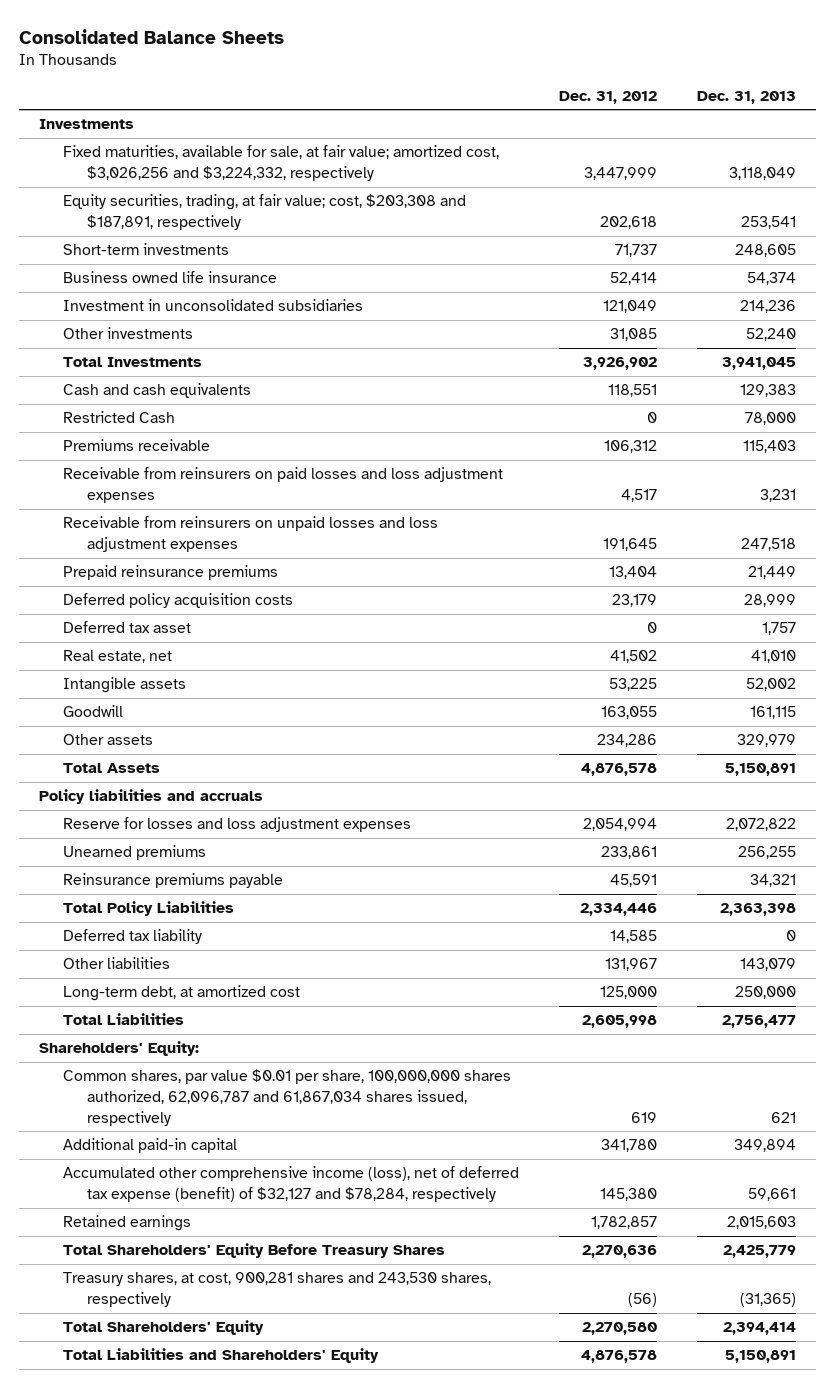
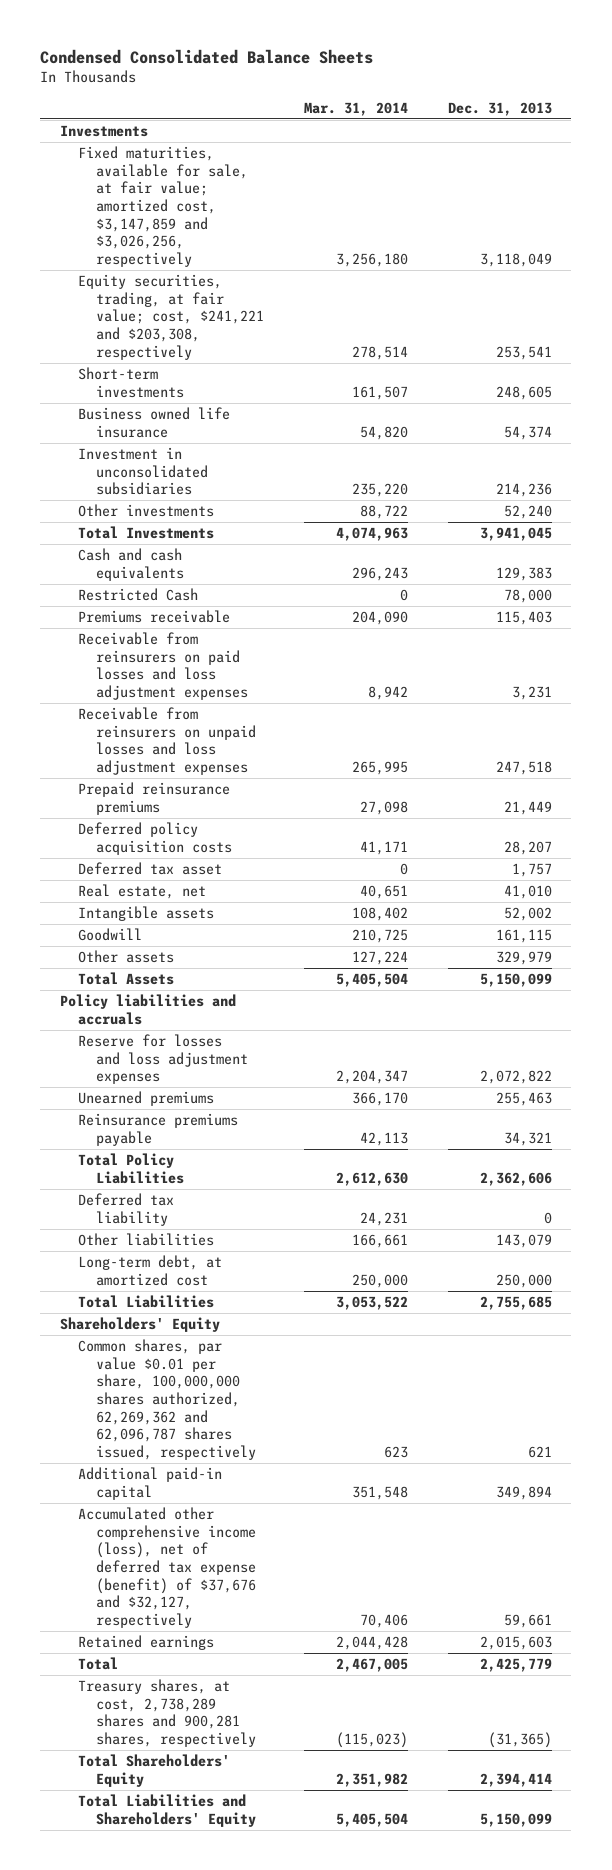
[18,28,284,44] Consolidated Balance Sheets -> [40,48,374,64] Condensed Consolidated Balance Sheets
[559,90,658,104] Dec. 31, 2012 -> none
none -> [303,101,408,116] Mar. 31, 2014
[63,145,500,182] Fixed maturities, available for sale, at fair value; amortized cost, $3,026,256 and $3,224,332, respectively -> [78,146,248,268] Fixed maturities, available for sale, at fair value; amortized cost, $3,147,859 and $3,026,256, respectively
[63,194,467,231] Equity securities, trading, at fair value; cost, $203,308 and $187,891, respectively -> [78,274,264,360] Equity securities, trading, at fair value; cost, $241,221 and $203,308, respectively
[744,594,797,608] 28,999 -> [503,840,552,855] 28,207
[725,763,797,777] 5,150,891 -> [479,973,552,988] 5,150,099
[738,846,797,860] 256,255 -> [495,1092,552,1107] 255,463
[720,903,797,917] 2,363,398 -> [479,1171,552,1186] 2,362,606
[722,1015,797,1029] 2,756,477 -> [479,1296,552,1311] 2,755,685
[38,1041,199,1057] Shareholders' Equity: -> [60,1317,221,1333] Shareholders' Equity
[63,1069,512,1126] Common shares, par value $0.01 per share, 100,000,000 shares authorized, 62,096,787 and 61,867,034 shares issued, respectively -> [78,1339,256,1461] Common shares, par value $0.01 per share, 100,000,000 shares authorized, 62,269,362 and 62,096,787 shares issued, respectively
[63,1166,520,1203] Accumulated other comprehensive income (loss), net of deferred tax expense (benefit) of $32,127 and $78,284, respectively -> [78,1507,256,1629] Accumulated other comprehensive income (loss), net of deferred tax expense (benefit) of $37,676 and $32,127, respectively
[63,1243,446,1259] Total Shareholders' Equity Before Treasury Shares -> [78,1657,119,1671] Total
[63,1272,492,1308] Treasury shares, at cost, 900,281 shares and 243,530 shares, respectively -> [78,1679,256,1748] Treasury shares, at cost, 2,738,289 shares and 900,281 shares, respectively
[725,1350,797,1364] 5,150,891 -> [479,1812,552,1827] 5,150,099

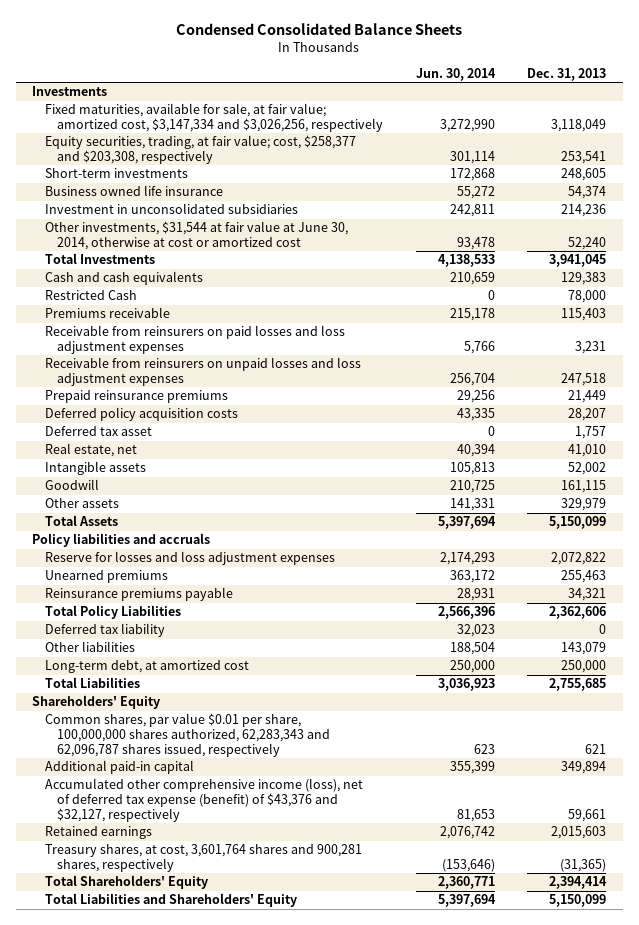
[303,101,408,116] Mar. 31, 2014 -> none
none -> [415,68,496,82] Jun. 30, 2014
[78,146,248,268] Fixed maturities, available for sale, at fair value; amortized cost, $3,147,859 and $3,026,256, respectively -> [44,103,384,132] Fixed maturities, available for sale, at fair value; amortized cost, $3,147,334 and $3,026,256, respectively
[78,274,264,360] Equity securities, trading, at fair value; cost, $241,221 and $203,308, respectively -> [44,135,356,164] Equity securities, trading, at fair value; cost, $258,377 and $203,308, respectively
[78,504,215,518] Other investments -> [44,221,348,250] Other investments, $31,544 at fair value at June 30, 2014, otherwise at cost or amortized cost
[78,1339,256,1461] Common shares, par value $0.01 per share, 100,000,000 shares authorized, 62,269,362 and 62,096,787 shares issued, respectively -> [44,713,331,757] Common shares, par value $0.01 per share, 100,000,000 shares authorized, 62,283,343 and 62,096,787 shares issued, respectively
[78,1507,256,1629] Accumulated other comprehensive income (loss), net of deferred tax expense (benefit) of $37,676 and $32,127, respectively -> [44,778,363,822] Accumulated other comprehensive income (loss), net of deferred tax expense (benefit) of $43,376 and $32,127, respectively
[78,1657,119,1671] Total -> none
[78,1679,256,1748] Treasury shares, at cost, 2,738,289 shares and 900,281 shares, respectively -> [44,844,362,872] Treasury shares, at cost, 3,601,764 shares and 900,281 shares, respectively

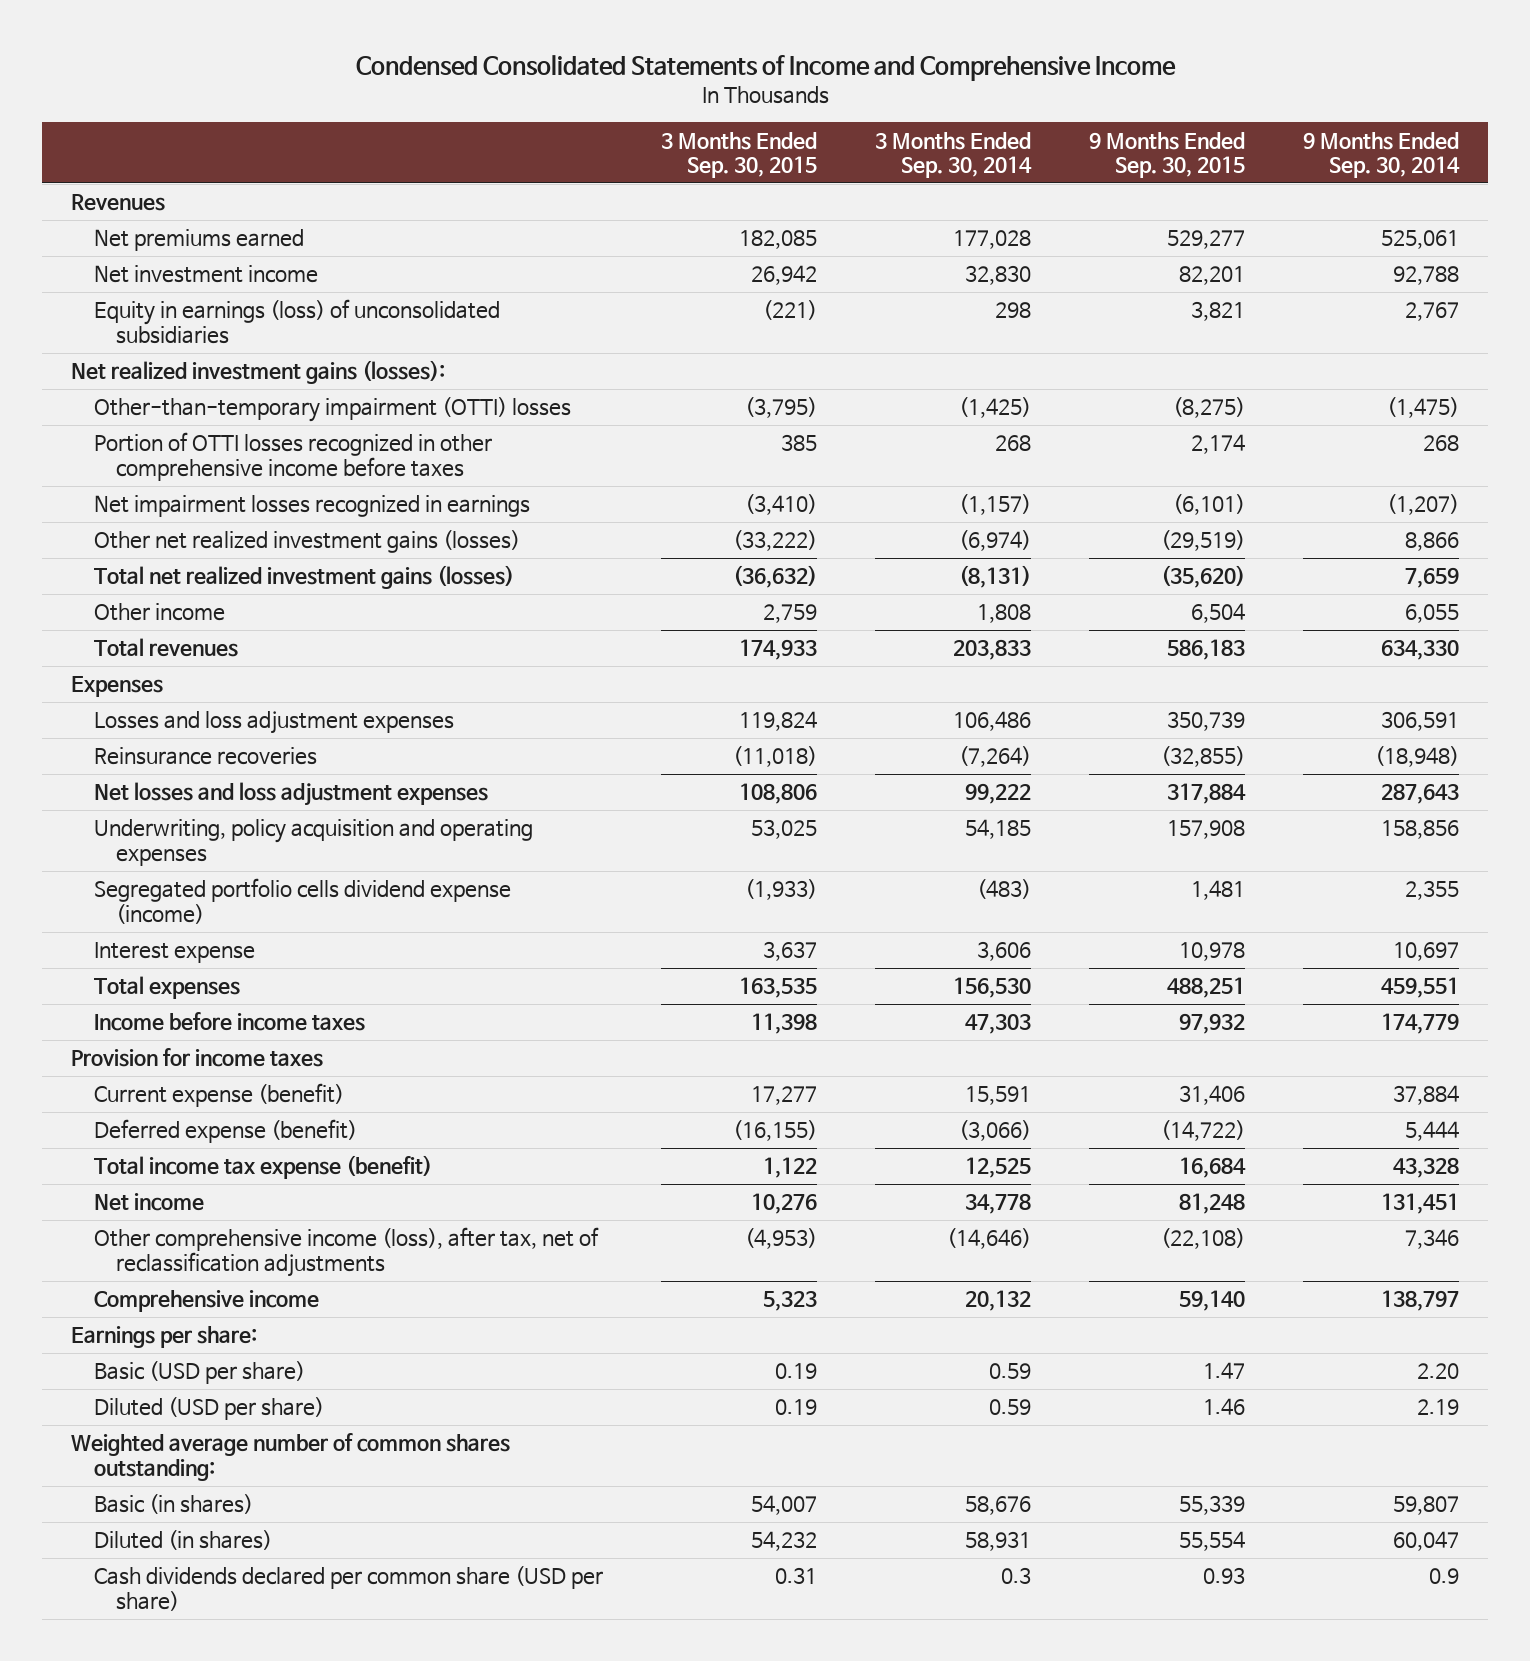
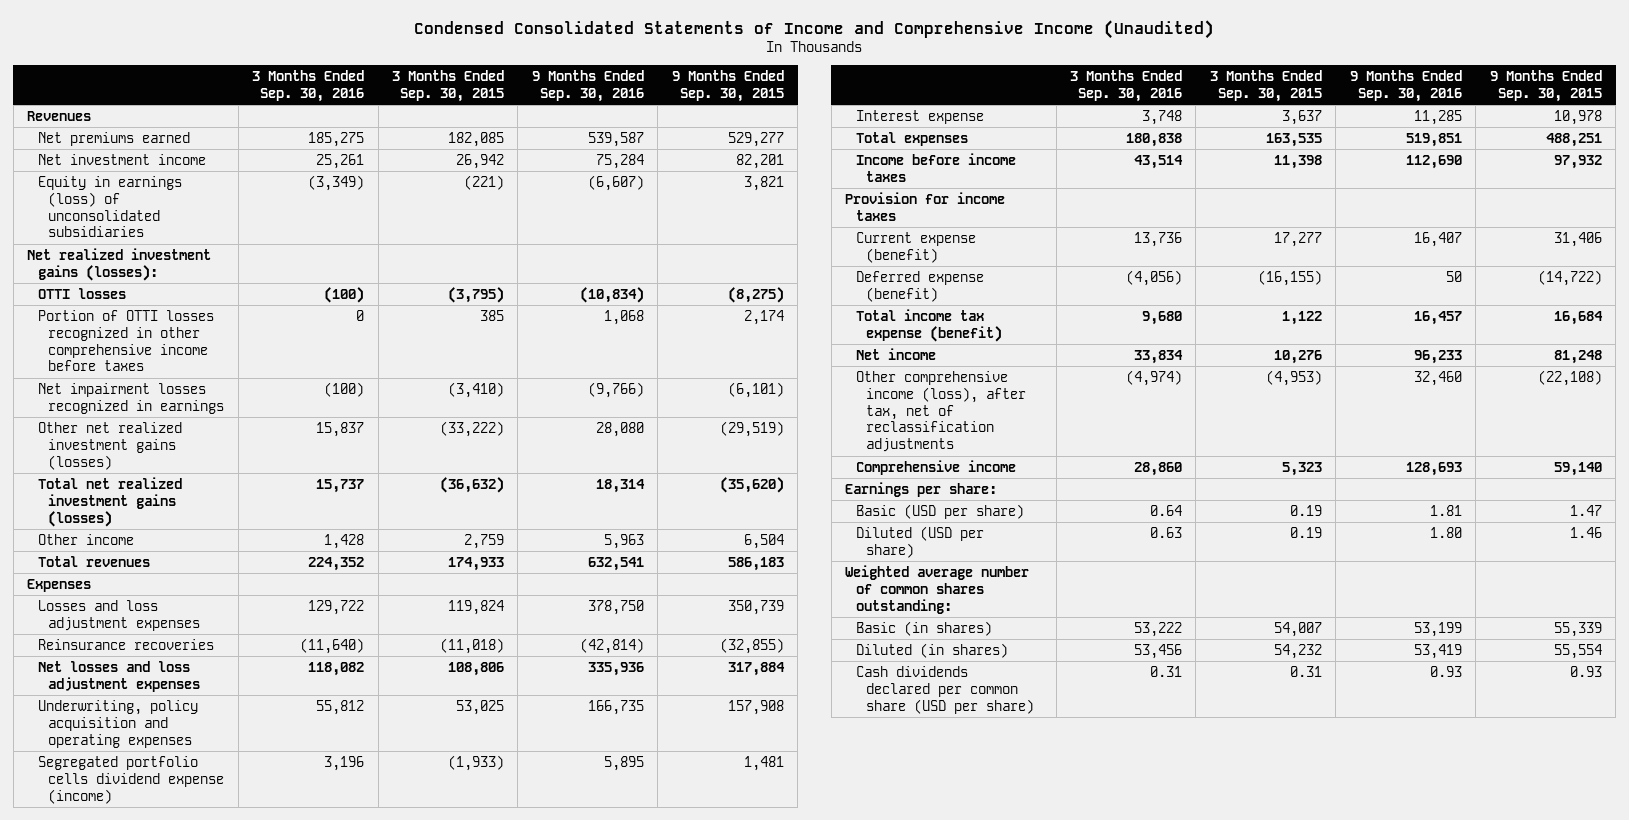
[356,55,1177,82] Condensed Consolidated Statements of Income and Comprehensive Income -> [414,19,1215,39] Condensed Consolidated Statements of Income and Comprehensive Income (Unaudited)
[874,131,1032,179] 3 Months Ended Sep. 30, 2014 -> none
[1302,131,1460,179] 9 Months Ended Sep. 30, 2014 -> none
none -> [252,69,365,102] 3 Months Ended Sep. 30, 2016
none -> [531,69,644,102] 9 Months Ended Sep. 30, 2016
[93,397,571,423] Other-than-temporary impairment (OTTI) losses -> [37,287,126,299] OTTI losses

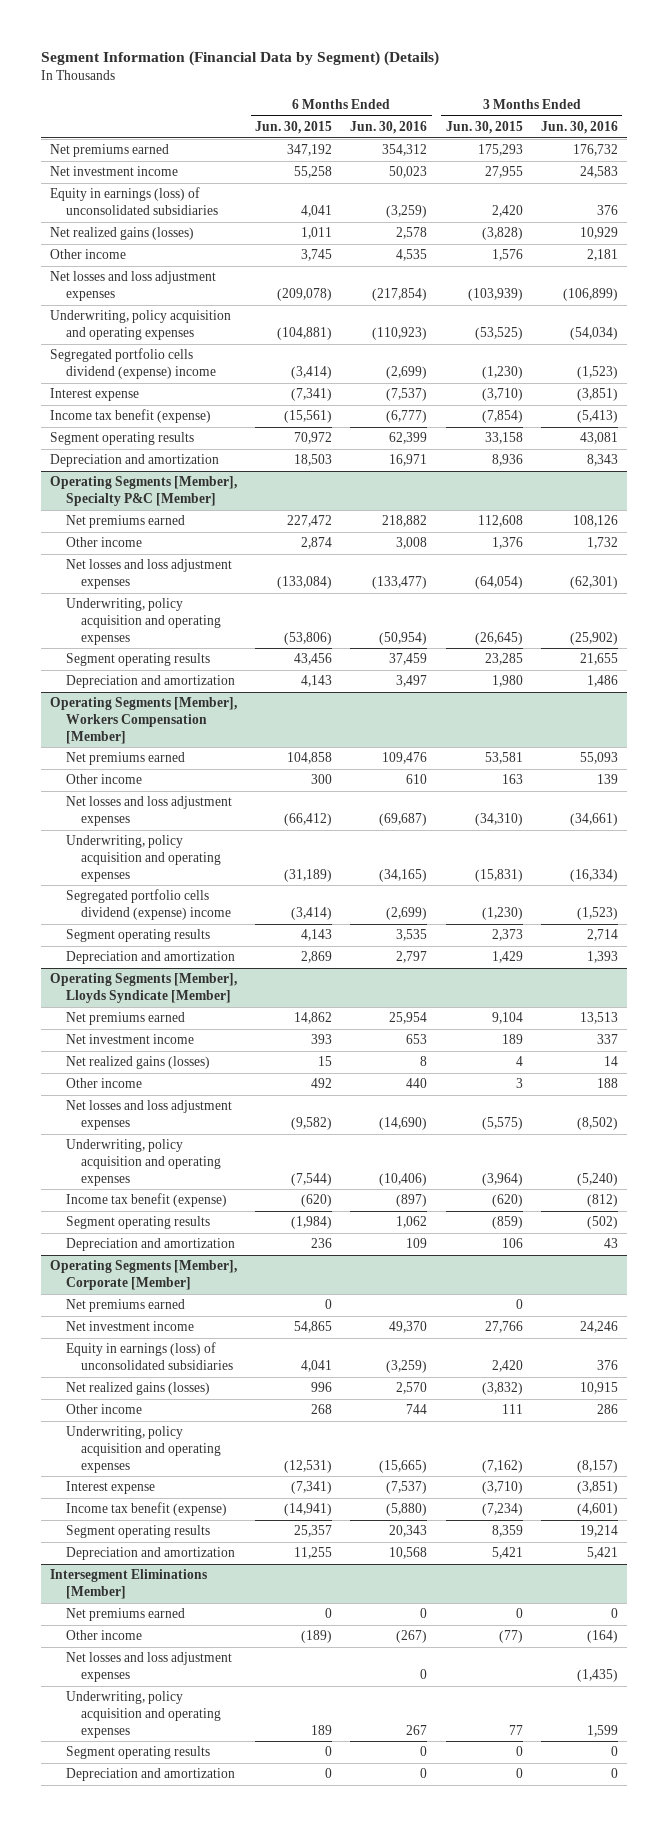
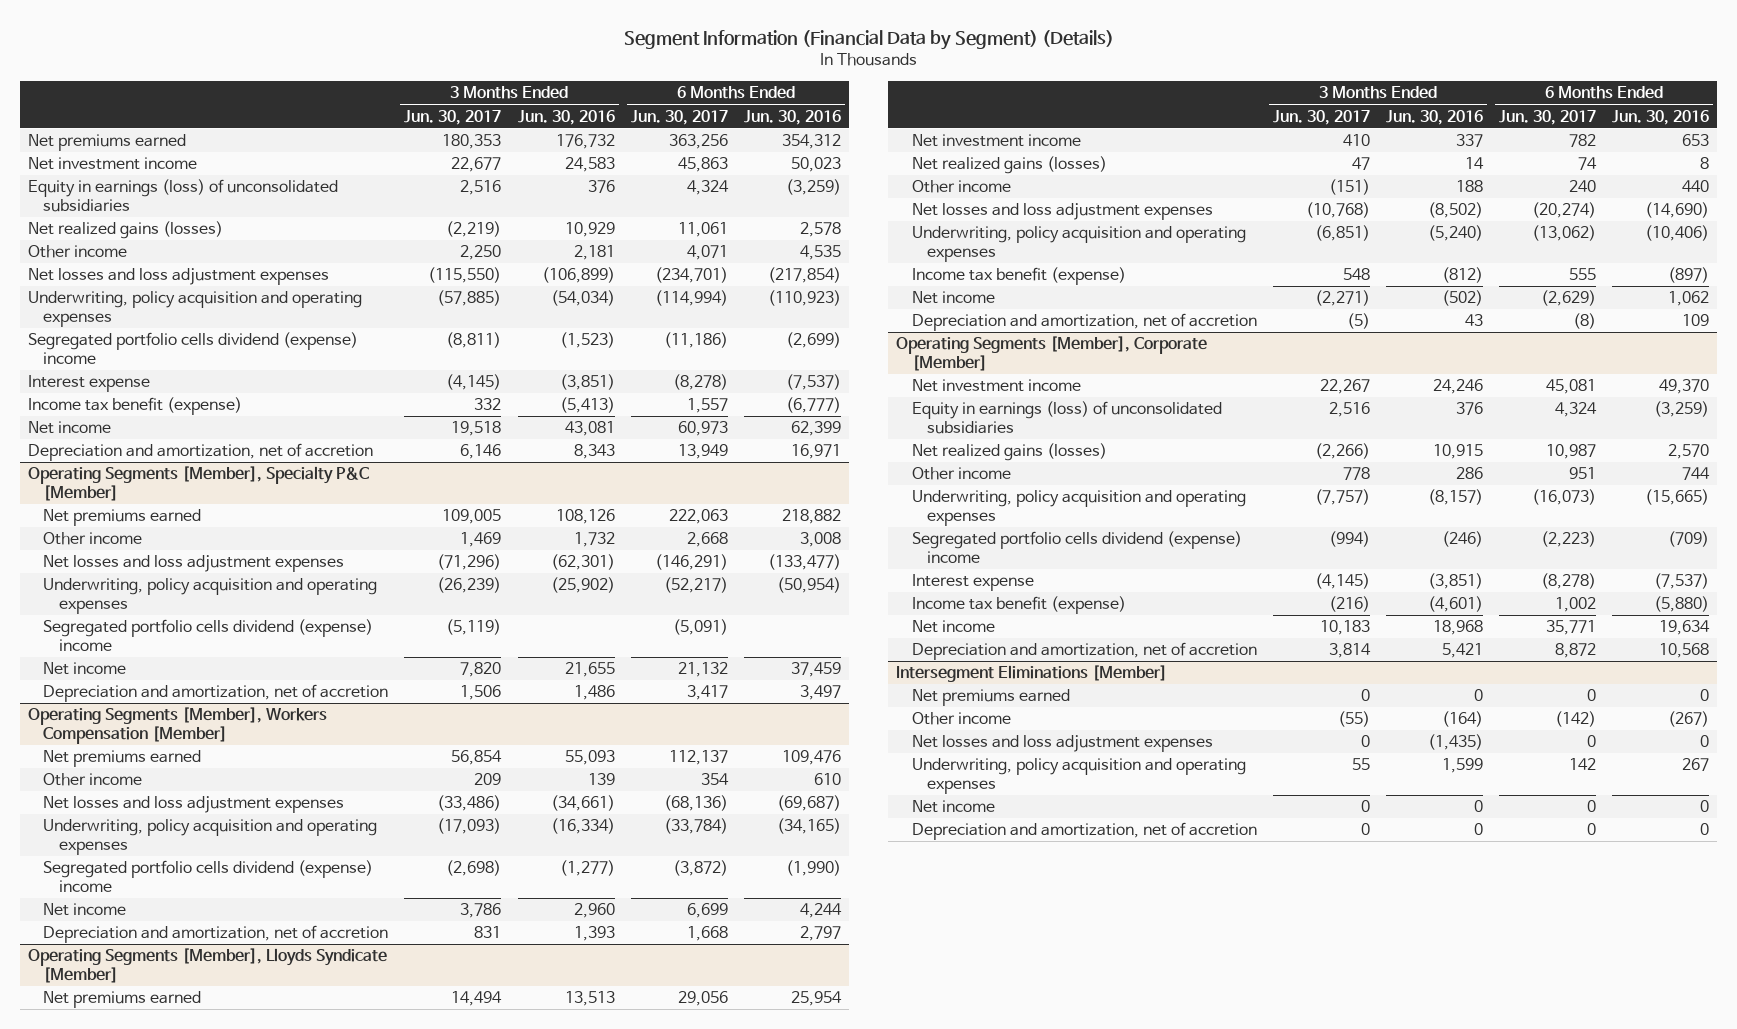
[255,121,333,135] Jun. 30, 2015 -> none
[445,121,523,135] Jun. 30, 2015 -> none
none -> [404,109,502,125] Jun. 30, 2017
none -> [630,109,728,125] Jun. 30, 2017
[50,432,195,446] Segment operating results -> [27,421,111,435] Net income
[50,454,220,468] Depreciation and amortization -> [27,443,373,462] Depreciation and amortization, net of accretion
none -> [43,619,374,652] Segregated portfolio cells dividend (expense) income
[65,653,210,667] Segment operating results -> [43,662,127,676] Net income
[65,675,235,689] Depreciation and amortization -> [43,684,389,703] Depreciation and amortization, net of accretion
[65,929,210,943] Segment operating results -> none
[386,907,428,921] (2,699) -> [785,860,841,877] (1,990)
[576,907,618,921] (1,523) -> [559,860,615,877] (1,277)
none -> [43,903,127,917] Net income
[65,951,235,965] Depreciation and amortization -> [43,925,389,944] Depreciation and amortization, net of accretion
[65,1216,210,1230] Segment operating results -> [911,291,995,305] Net income
[65,1238,235,1252] Depreciation and amortization -> [911,313,1257,332] Depreciation and amortization, net of accretion
[65,1299,185,1313] Net premiums earned -> none
none -> [911,531,1242,564] Segregated portfolio cells dividend (expense) income
[65,1525,210,1539] Segment operating results -> none
none -> [911,620,995,634] Net income
[65,1547,235,1561] Depreciation and amortization -> [911,642,1257,661] Depreciation and amortization, net of accretion
[65,1746,210,1760] Segment operating results -> none
none -> [911,800,995,814] Net income
[65,1768,235,1782] Depreciation and amortization -> [911,822,1257,841] Depreciation and amortization, net of accretion

